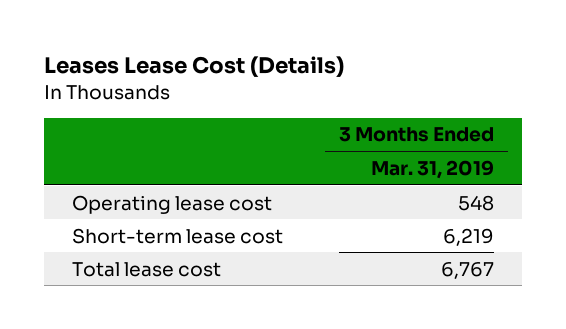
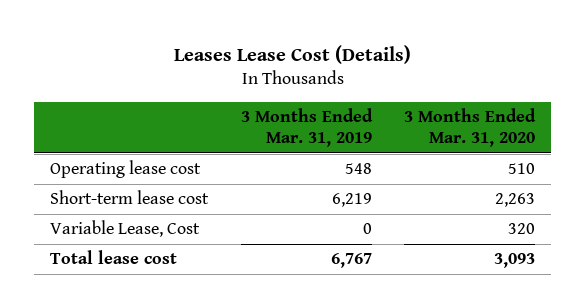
none -> [404,107,537,148] 3 Months Ended Mar. 31, 2020
none -> [50,220,201,238] Variable Lease, Cost

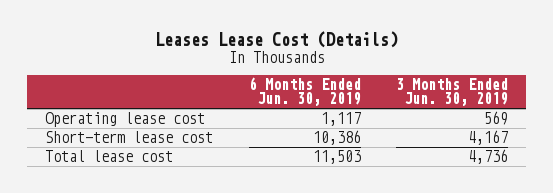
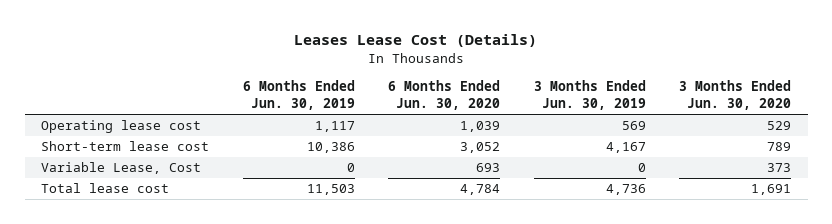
none -> [388,80,501,111] 6 Months Ended Jun. 30, 2020
none -> [678,80,791,111] 3 Months Ended Jun. 30, 2020
none -> [41,162,202,175] Variable Lease, Cost

